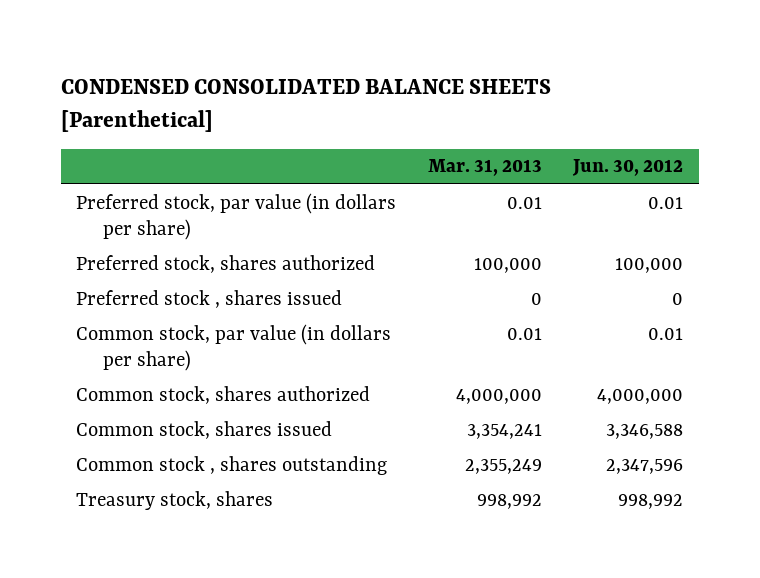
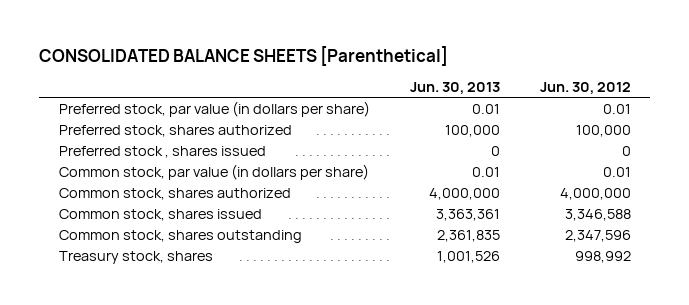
[60,78,551,133] CONDENSED CONSOLIDATED BALANCE SHEETS [Parenthetical] -> [38,45,448,66] CONSOLIDATED BALANCE SHEETS [Parenthetical]
[427,159,542,177] Mar. 31, 2013 -> none
none -> [409,82,500,95] Jun. 30, 2013
[76,455,388,475] Common stock , shares outstanding -> [58,229,302,243] Common stock, shares outstanding

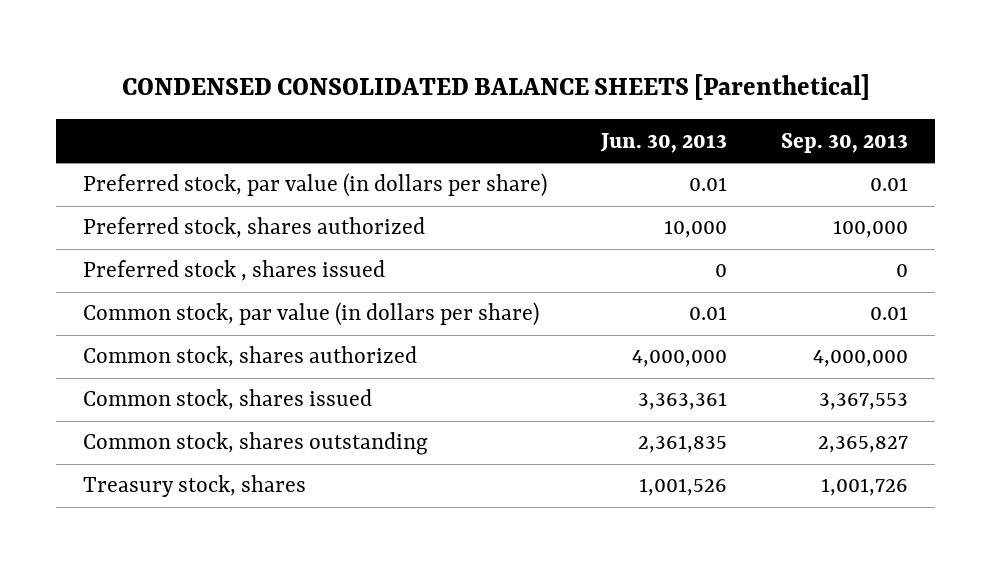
[38,45,448,66] CONSOLIDATED BALANCE SHEETS [Parenthetical] -> [121,73,870,100] CONDENSED CONSOLIDATED BALANCE SHEETS [Parenthetical]
[539,82,631,95] Jun. 30, 2012 -> none
none -> [780,132,908,153] Sep. 30, 2013
[444,124,500,137] 100,000 -> [664,220,728,239] 10,000

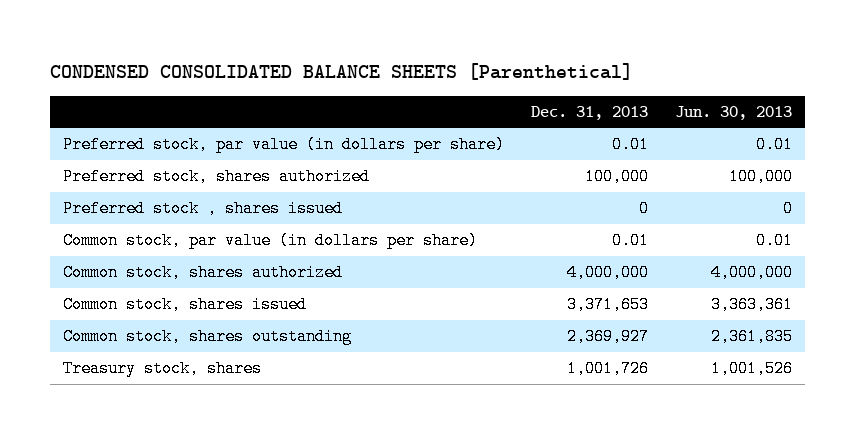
[780,132,908,153] Sep. 30, 2013 -> none
none -> [531,105,649,120] Dec. 31, 2013
[664,220,728,239] 10,000 -> [728,168,793,186] 100,000

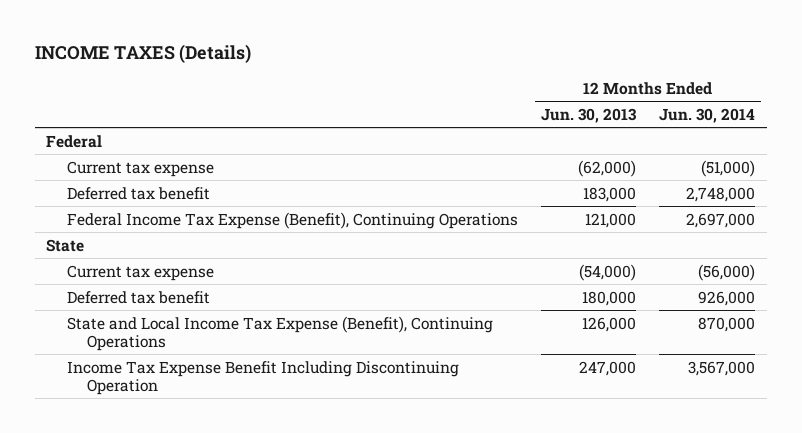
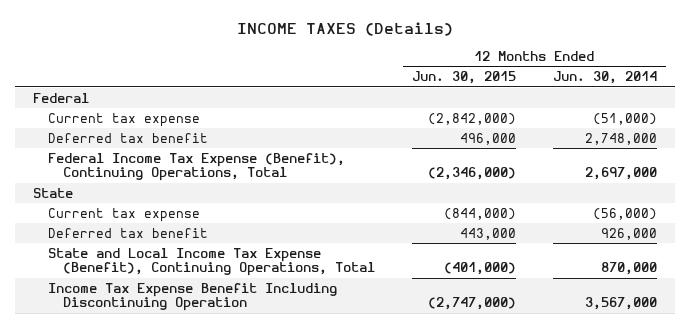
[540,107,637,123] Jun. 30, 2013 -> none
none -> [411,71,516,85] Jun. 30, 2015
[66,211,518,229] Federal Income Tax Expense (Benefit), Continuing Operations -> [48,152,346,182] Federal Income Tax Expense (Benefit), Continuing Operations, Total
[66,315,493,351] State and Local Income Tax Expense (Benefit), Continuing Operations -> [48,247,376,277] State and Local Income Tax Expense (Benefit), Continuing Operations, Total

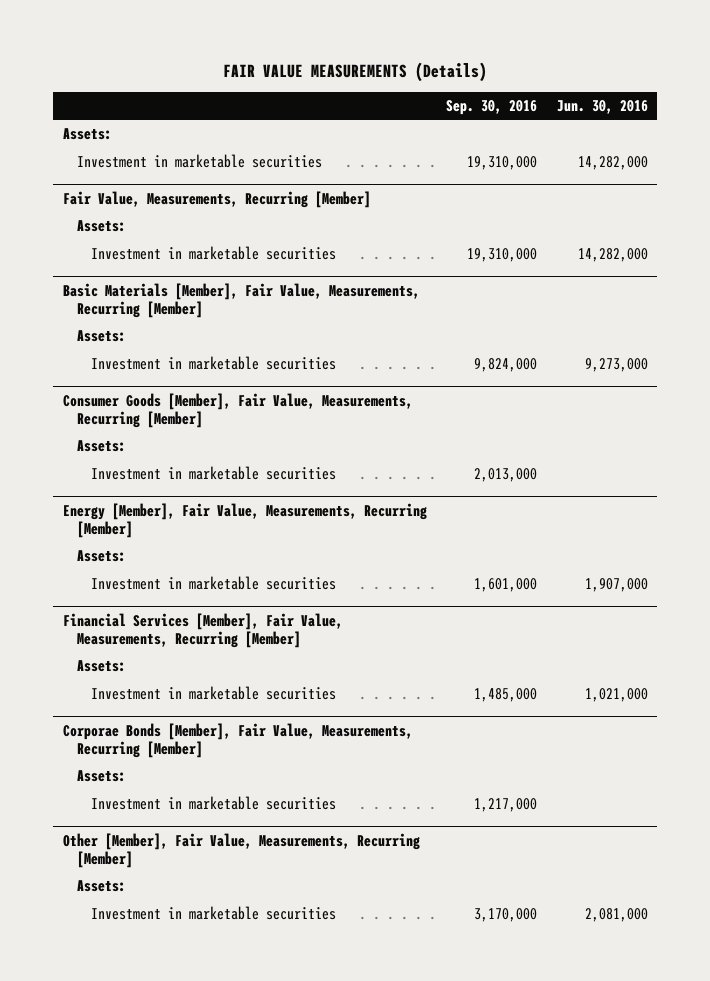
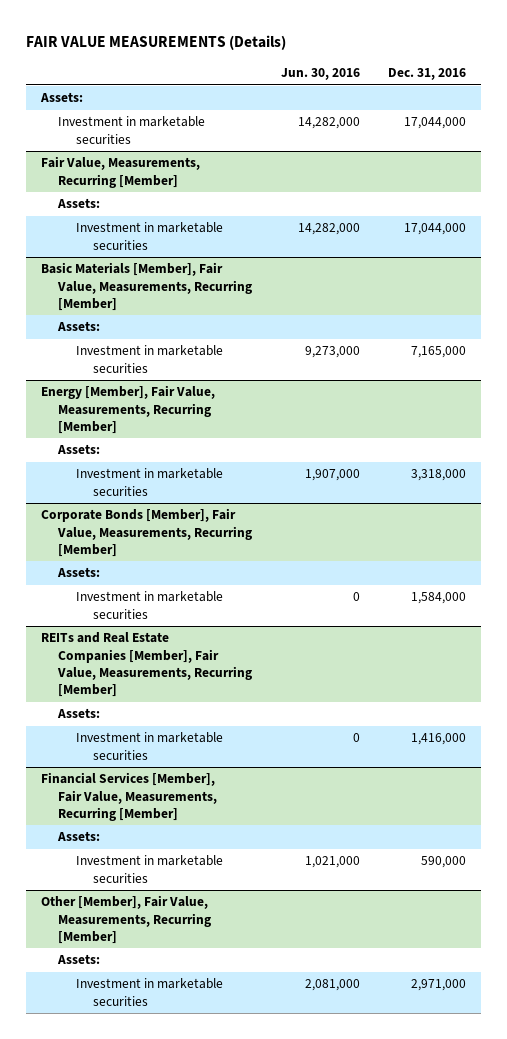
[446,99,538,115] Sep. 30, 2016 -> none
none -> [388,68,467,81] Dec. 31, 2016
[62,393,413,428] Consumer Goods [Member], Fair Value, Measurements, Recurring [Member] -> none
[76,440,126,453] Assets: -> none
[91,466,337,481] Investment in marketable securities -> none
none -> [40,508,253,558] Corporate Bonds [Member], Fair Value, Measurements, Recurring [Member]
none -> [57,567,101,578] Assets:
none -> [75,591,223,619] Investment in marketable securities
none -> [40,632,253,698] REITs and Real Estate Companies [Member], Fair Value, Measurements, Recurring [Member]
none -> [57,708,101,719] Assets:
none -> [75,732,223,760] Investment in marketable securities
[62,723,413,758] Corporae Bonds [Member], Fair Value, Measurements, Recurring [Member] -> none
[76,770,126,783] Assets: -> none
[91,796,337,811] Investment in marketable securities -> none

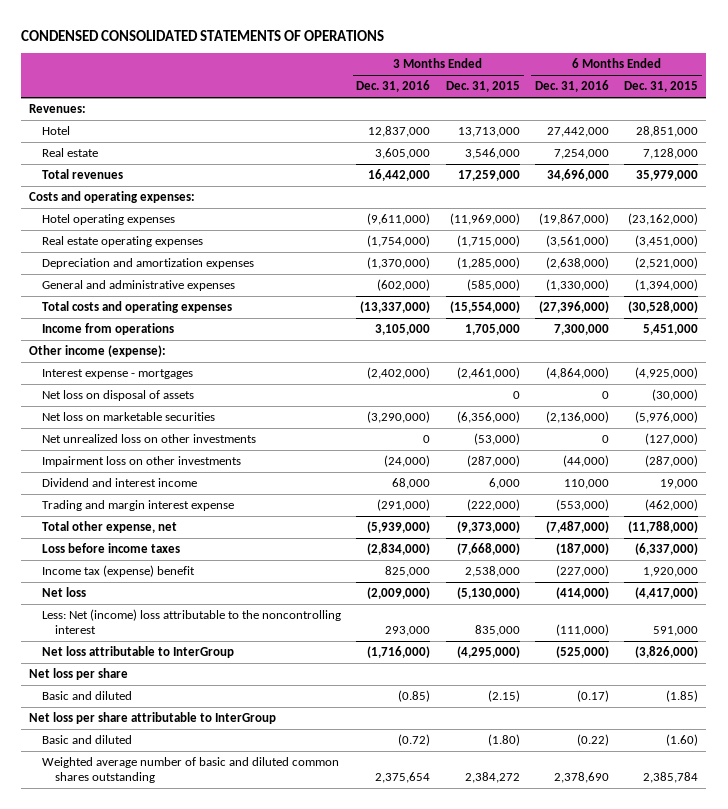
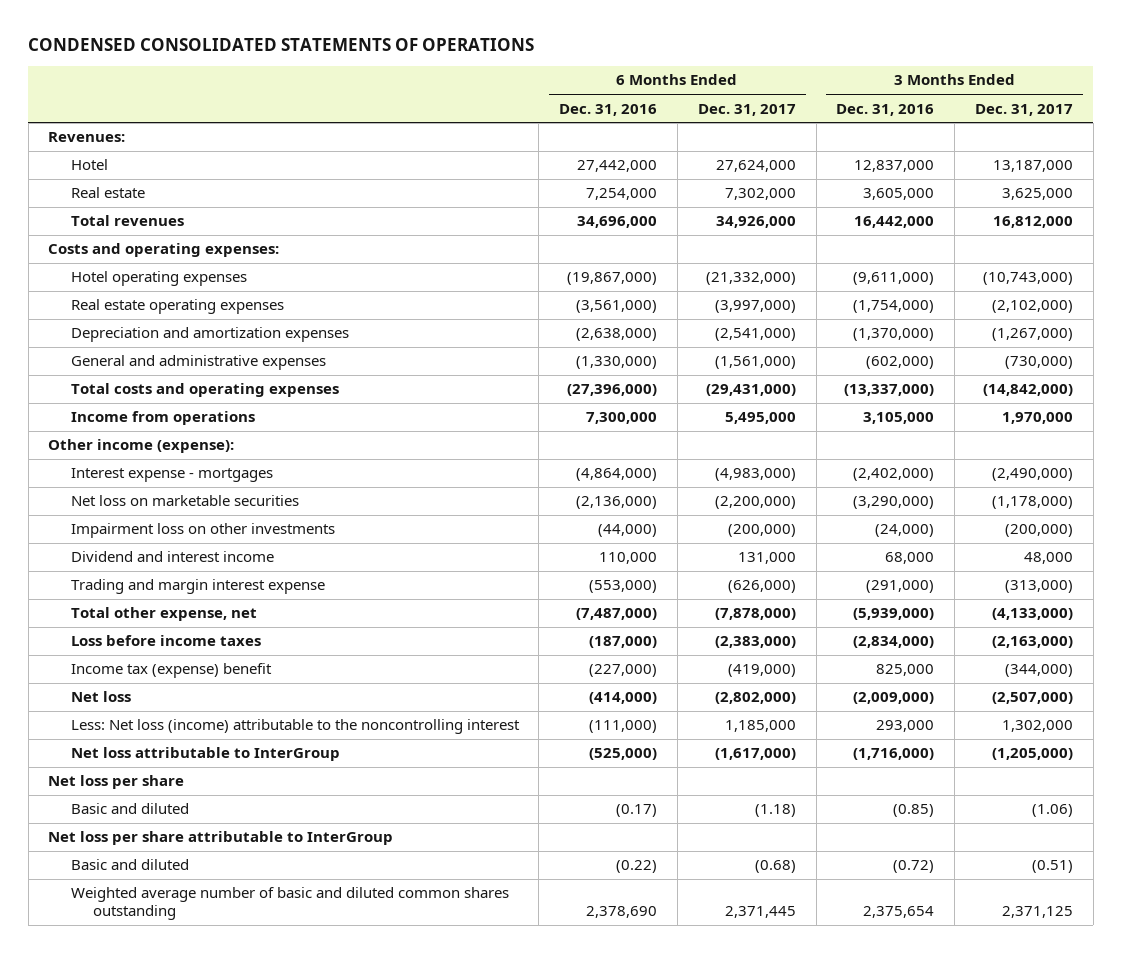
[445,81,520,93] Dec. 31, 2015 -> none
[624,81,699,93] Dec. 31, 2015 -> none
none -> [697,103,796,116] Dec. 31, 2017
none -> [974,103,1073,116] Dec. 31, 2017
[41,390,194,402] Net loss on disposal of assets -> none
[41,434,256,444] Net unrealized loss on other investments -> none
[41,609,341,635] Less: Net (income) loss attributable to the noncontrolling interest -> [70,719,520,735] Less: Net loss (income) attributable to the noncontrolling interest

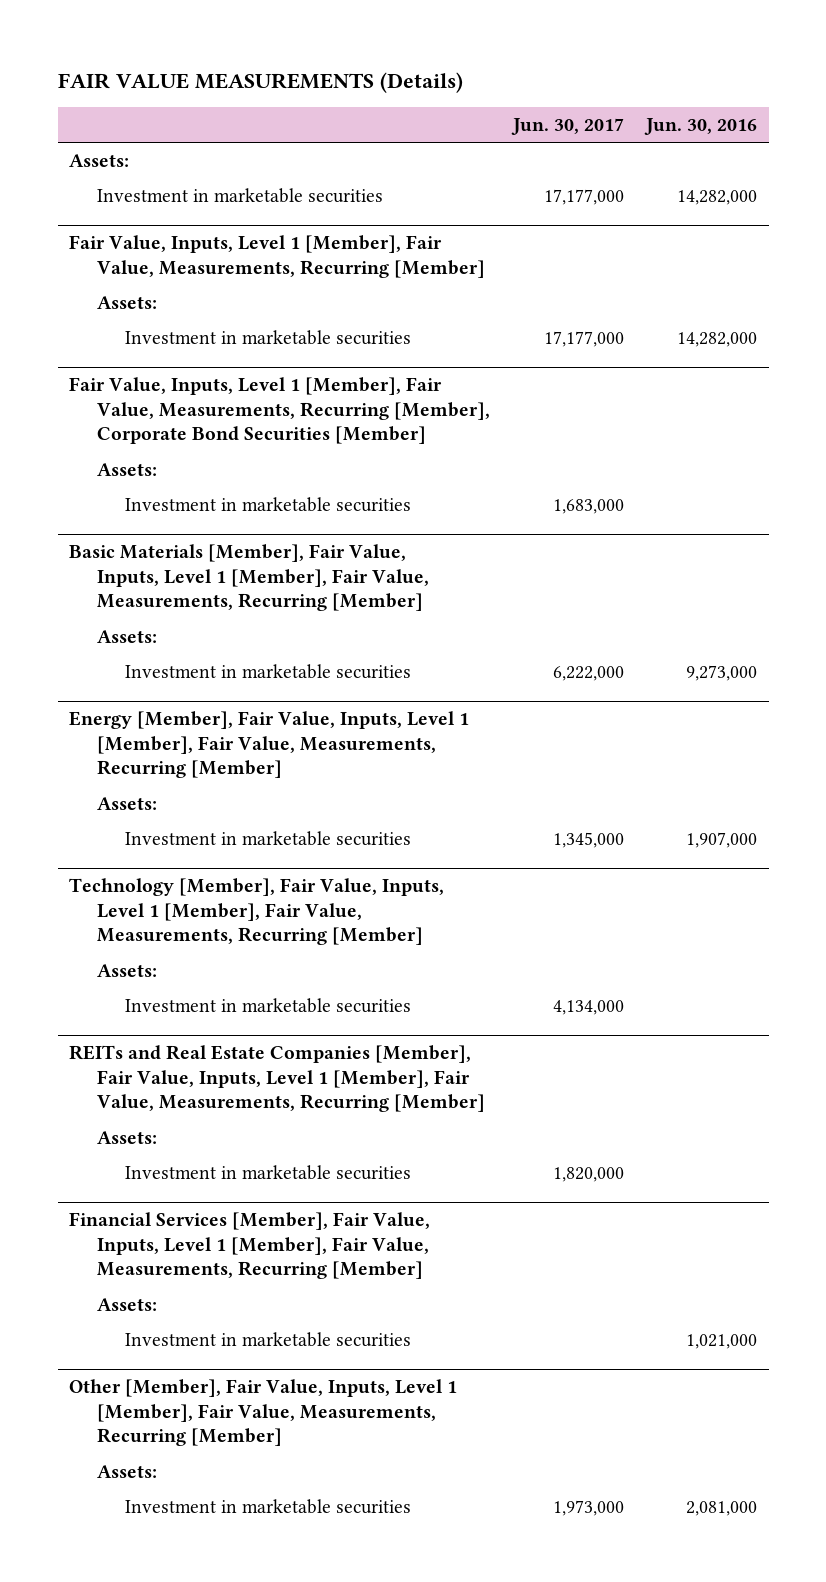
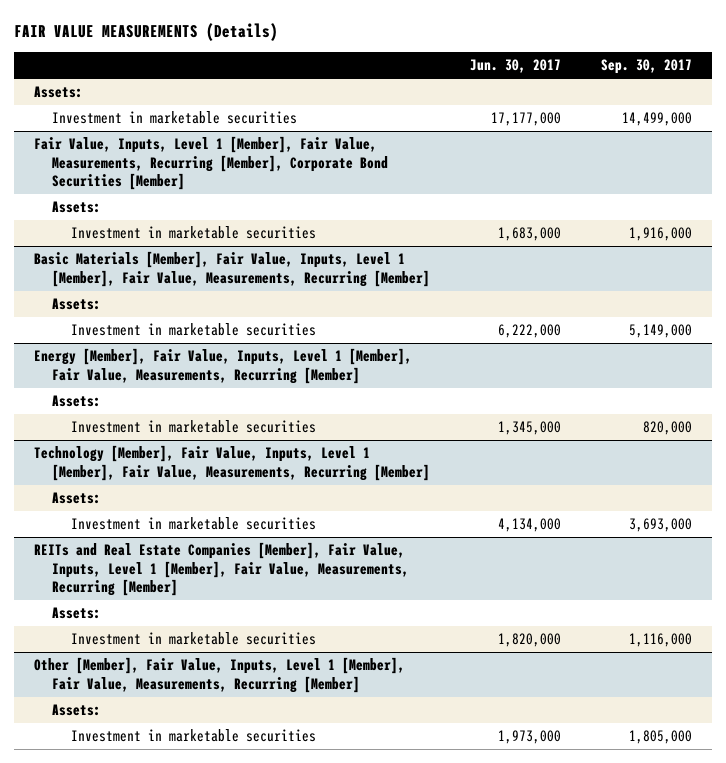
[644,117,758,135] Jun. 30, 2016 -> none
none -> [601,59,693,75] Sep. 30, 2017
[69,235,486,278] Fair Value, Inputs, Level 1 [Member], Fair Value, Measurements, Recurring [Member] -> none
[97,295,158,309] Assets: -> none
[125,329,412,345] Investment in marketable securities -> none
[69,1212,431,1280] Financial Services [Member], Fair Value, Inputs, Level 1 [Member], Fair Value, Measurements, Recurring [Member] -> none
[97,1297,158,1311] Assets: -> none
[125,1331,412,1347] Investment in marketable securities -> none

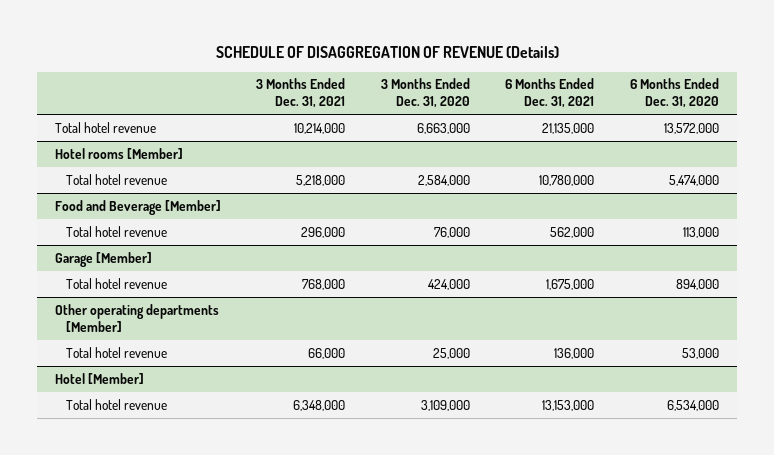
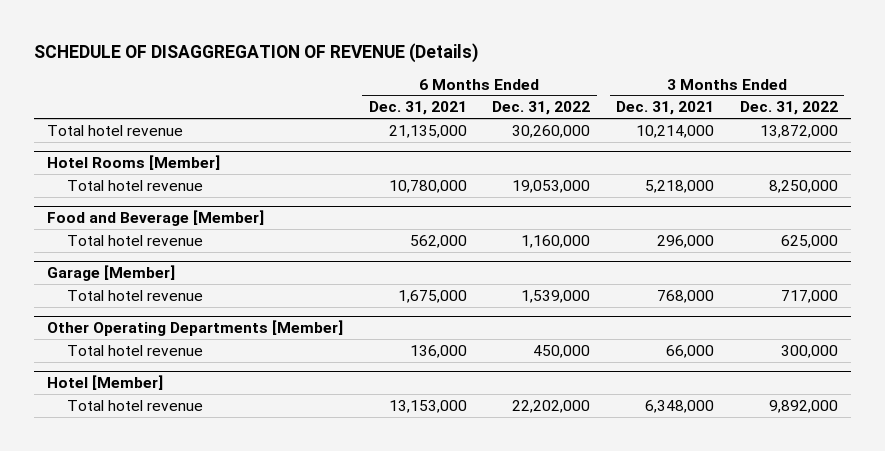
[380,78,470,109] 3 Months Ended Dec. 31, 2020 -> none
[630,78,720,109] 6 Months Ended Dec. 31, 2020 -> none
none -> [492,101,591,116] Dec. 31, 2022
none -> [739,101,838,116] Dec. 31, 2022
[54,147,183,159] Hotel rooms [Member] -> [46,154,220,170] Hotel Rooms [Member]
[54,303,219,332] Other operating departments [Member] -> [46,319,343,336] Other Operating Departments [Member]

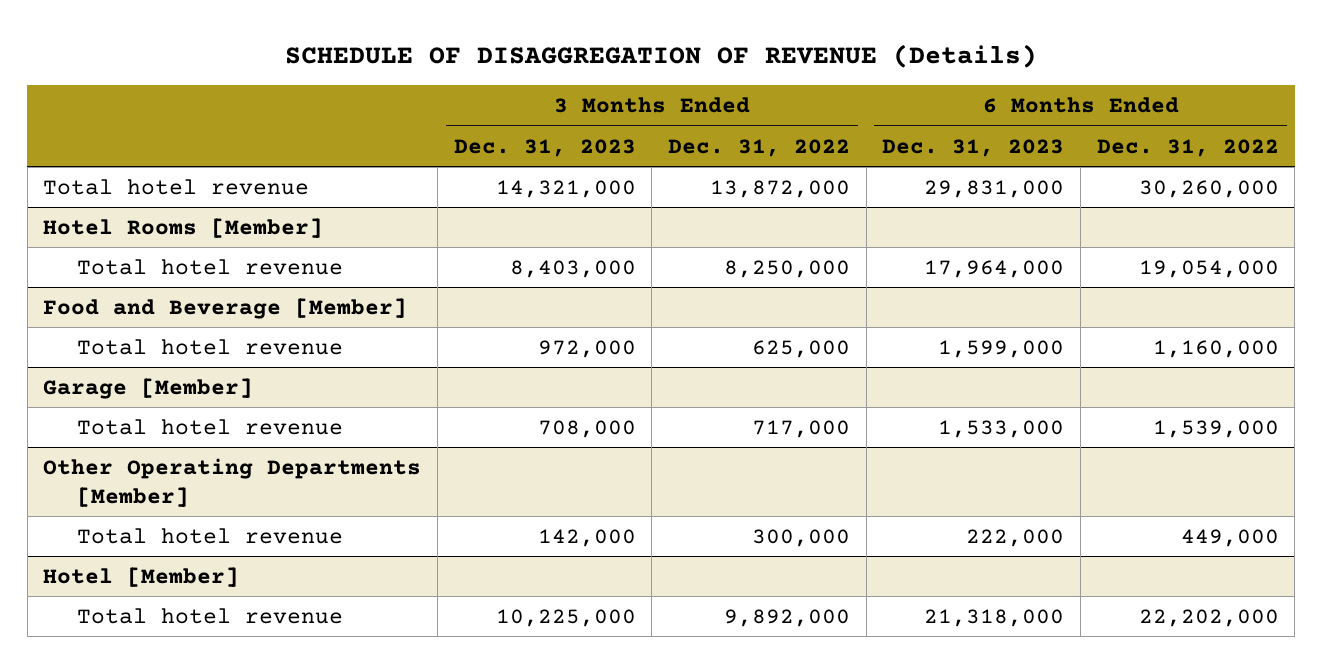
[368,101,467,116] Dec. 31, 2021 -> none
[616,101,715,116] Dec. 31, 2021 -> none
none -> [453,138,636,157] Dec. 31, 2023
none -> [882,138,1065,157] Dec. 31, 2023
[512,179,591,193] 19,053,000 -> [1138,259,1279,278] 19,054,000
[533,344,591,358] 450,000 -> [1180,528,1279,547] 449,000

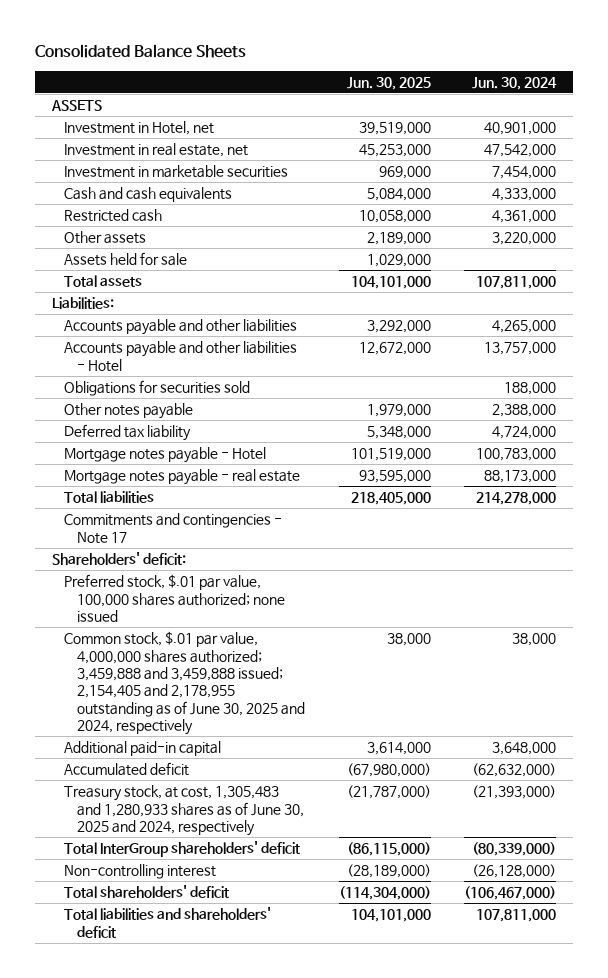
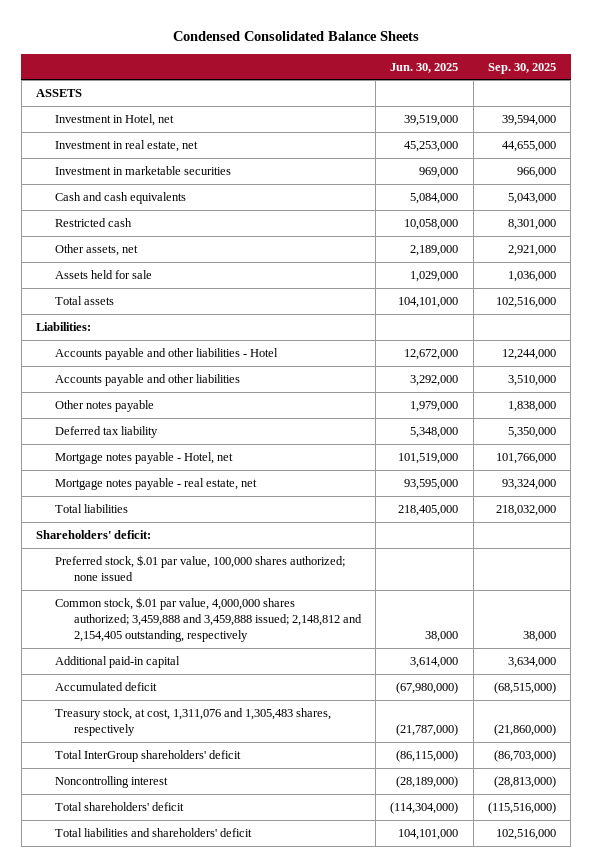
[34,43,246,58] Consolidated Balance Sheets -> [172,31,419,42] Condensed Consolidated Balance Sheets
[472,76,558,90] Jun. 30, 2024 -> none
none -> [487,62,556,74] Sep. 30, 2025
[64,231,147,245] Other assets -> [54,243,138,256] Other assets, net
[64,380,251,397] Obligations for securities sold -> none
[64,319,298,336] Accounts payable and other liabilities -> [54,373,240,386] Accounts payable and other liabilities
[64,447,267,464] Mortgage notes payable - Hotel -> [54,451,233,464] Mortgage notes payable - Hotel, net
[64,469,301,486] Mortgage notes payable - real estate -> [54,477,257,490] Mortgage notes payable - real estate, net
[64,513,283,544] Commitments and contingencies - Note 17 -> none
[64,631,305,736] Common stock, $.01 par value, 4,000,000 shares authorized; 3,459,888 and 3,459,888 issued; 2,154,405 and 2,178,955 outstanding as of June 30, 2025 and 2024, respectively -> [54,596,362,643] Common stock, $.01 par value, 4,000,000 shares authorized; 3,459,888 and 3,459,888 issued; 2,148,812 and 2,154,405 outstanding, respectively
[64,785,304,837] Treasury stock, at cost, 1,305,483 and 1,280,933 shares as of June 30, 2025 and 2024, respectively -> [54,707,331,737] Treasury stock, at cost, 1,311,076 and 1,305,483 shares, respectively
[64,864,217,880] Non-controlling interest -> [54,775,168,788] Noncontrolling interest

